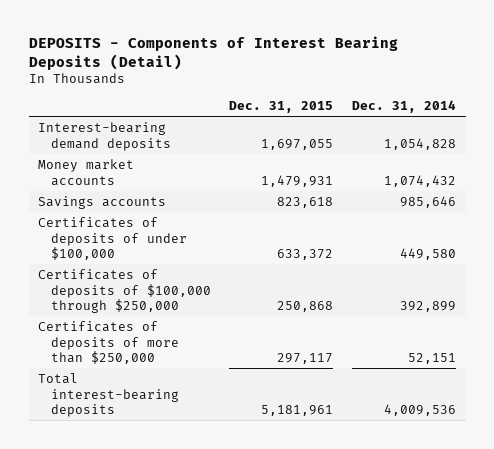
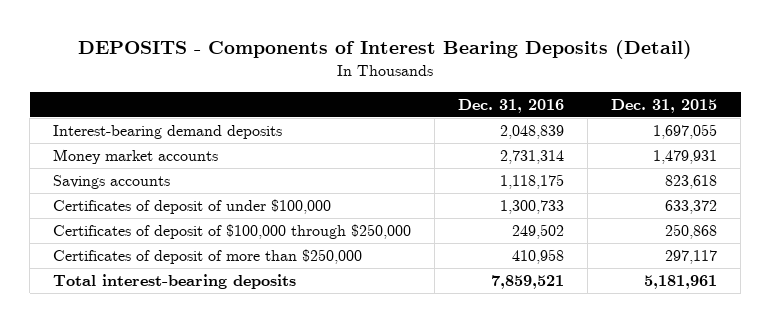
[352,100,457,114] Dec. 31, 2014 -> none
none -> [458,98,565,113] Dec. 31, 2016
[37,216,187,261] Certificates of deposits of under $100,000 -> [53,199,332,215] Certificates of deposit of under $100,000
[37,268,211,314] Certificates of deposits of $100,000 through $250,000 -> [53,224,412,240] Certificates of deposit of $100,000 through $250,000
[37,320,179,365] Certificates of deposits of more than $250,000 -> [53,249,363,265] Certificates of deposit of more than $250,000

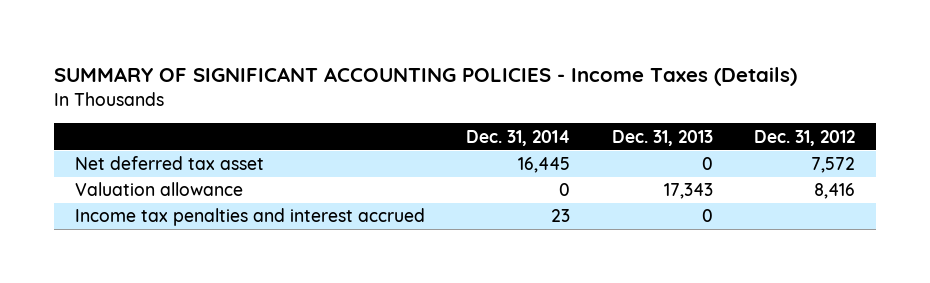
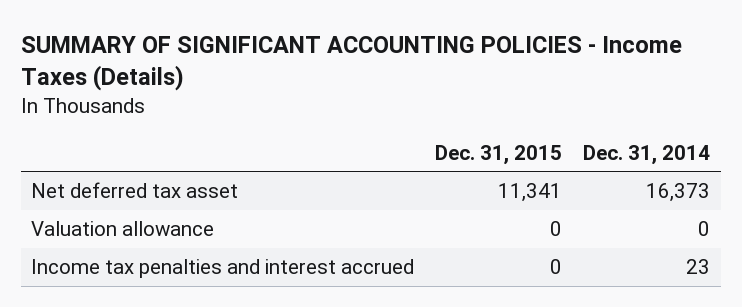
[611,129,713,146] Dec. 31, 2013 -> none
[753,129,855,146] Dec. 31, 2012 -> none
none -> [435,144,563,165] Dec. 31, 2015
[518,157,571,174] 16,445 -> [646,183,711,203] 16,373

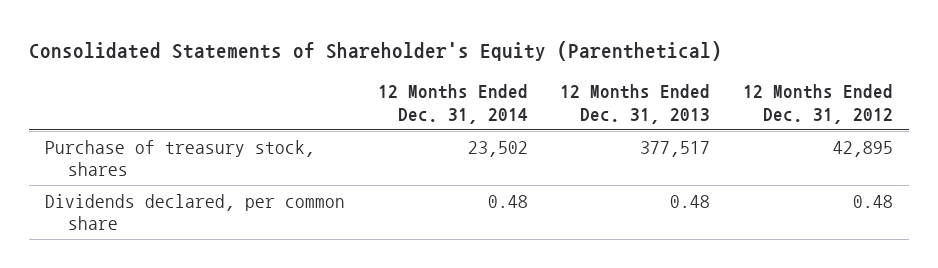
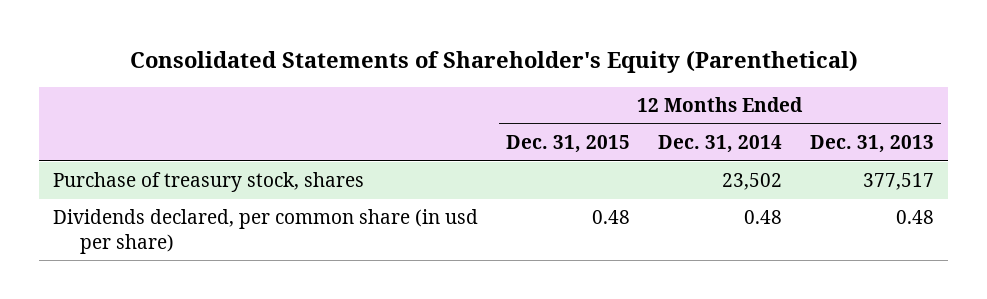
[743,84,894,124] 12 Months Ended Dec. 31, 2012 -> none
none -> [506,135,631,154] Dec. 31, 2015
[44,193,345,231] Dividends declared, per common share -> [52,209,478,254] Dividends declared, per common share (in usd per share)

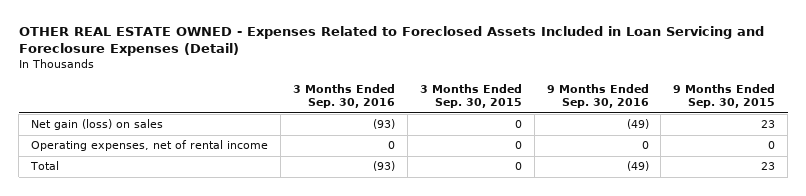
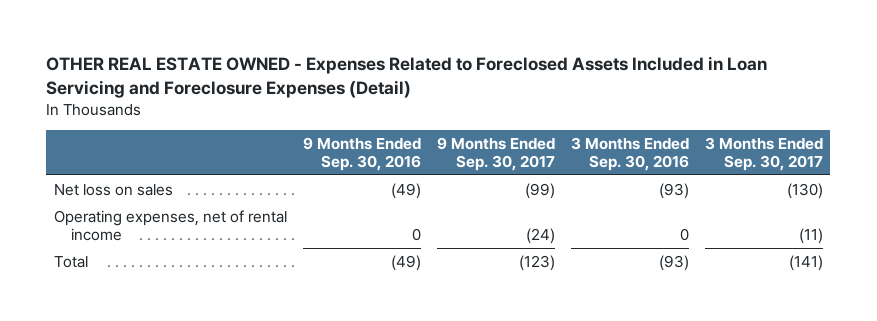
[419,84,522,109] 3 Months Ended Sep. 30, 2015 -> none
[673,84,776,109] 9 Months Ended Sep. 30, 2015 -> none
none -> [436,137,555,172] 9 Months Ended Sep. 30, 2017
none -> [704,137,823,172] 3 Months Ended Sep. 30, 2017
[31,119,164,131] Net gain (loss) on sales -> [54,183,174,196] Net loss on sales

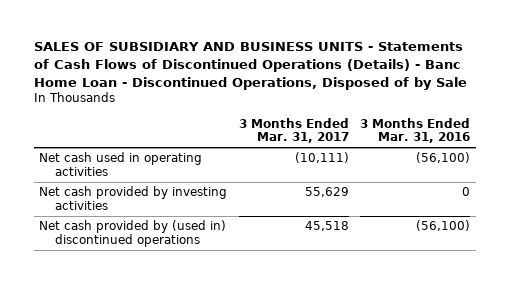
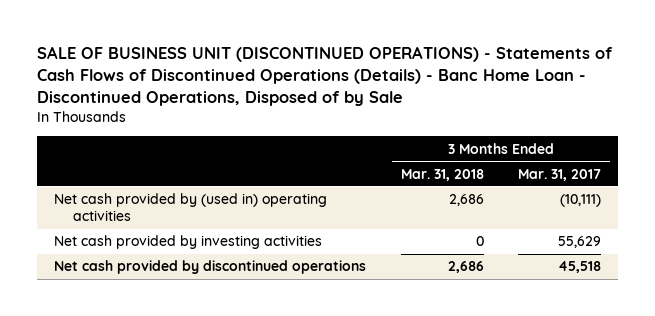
[33,42,467,90] SALES OF SUBSIDIARY AND BUSINESS UNITS - Statements of Cash Flows of Discontinued Operations (Details) - Banc Home Loan - Discontinued Operations, Disposed of by Sale -> [36,45,613,106] SALE OF BUSINESS UNIT (DISCONTINUED OPERATIONS) - Statements of Cash Flows of Discontinued Operations (Details) - Banc Home Loan - Discontinued Operations, Disposed of by Sale
[360,117,471,144] 3 Months Ended Mar. 31, 2016 -> none
none -> [400,168,484,181] Mar. 31, 2018
[39,152,203,177] Net cash used in operating activities -> [54,193,328,222] Net cash provided by (used in) operating activities
[39,220,227,248] Net cash provided by (used in) discontinued operations -> [54,260,367,275] Net cash provided by discontinued operations

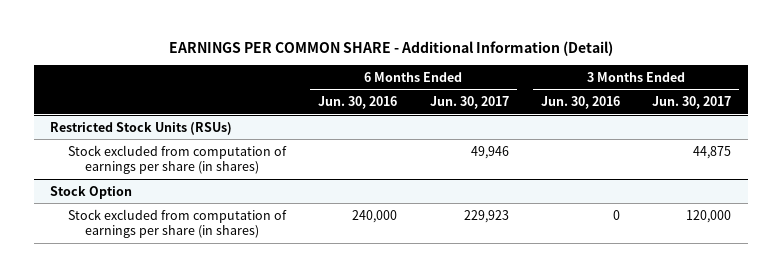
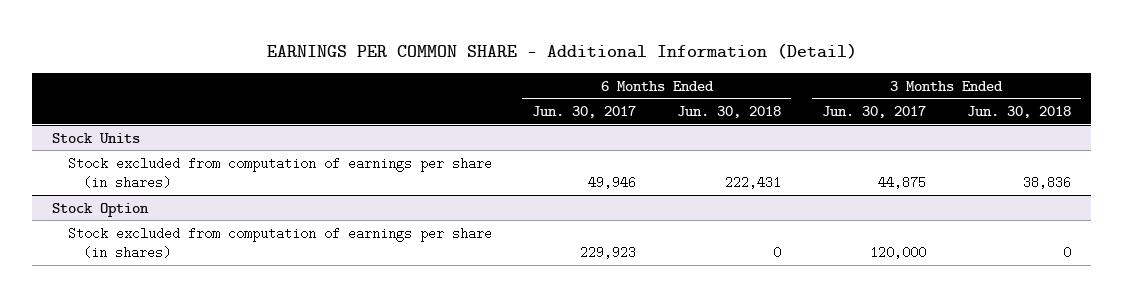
[318,96,398,110] Jun. 30, 2016 -> none
[540,96,620,110] Jun. 30, 2016 -> none
none -> [677,106,782,119] Jun. 30, 2018
none -> [966,106,1071,119] Jun. 30, 2018
[50,121,233,135] Restricted Stock Units (RSUs) -> [52,132,141,143] Stock Units

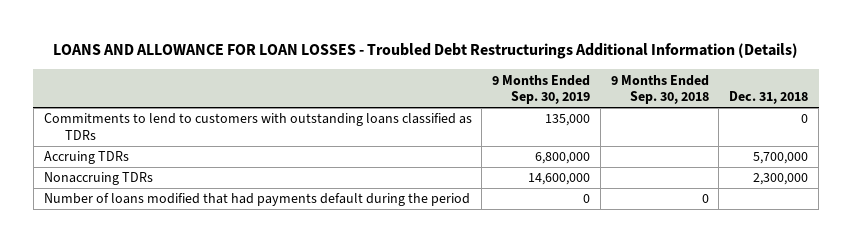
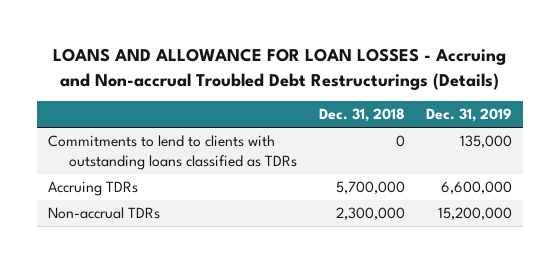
[52,43,798,60] LOANS AND ALLOWANCE FOR LOAN LOSSES - Troubled Debt Restructurings Additional Information (Details) -> [53,48,507,90] LOANS AND ALLOWANCE FOR LOAN LOSSES - Accruing and Non-accrual Troubled Debt Restructurings (Details)
[492,74,591,105] 9 Months Ended Sep. 30, 2019 -> none
[610,74,709,105] 9 Months Ended Sep. 30, 2018 -> none
none -> [426,108,513,123] Dec. 31, 2019
[43,113,472,140] Commitments to lend to customers with outstanding loans classified as TDRs -> [48,135,298,171] Commitments to lend to clients with outstanding loans classified as TDRs
[43,193,470,207] Number of loans modified that had payments default during the period -> none
[43,172,153,186] Nonaccruing TDRs -> [48,207,161,220] Non-accrual TDRs

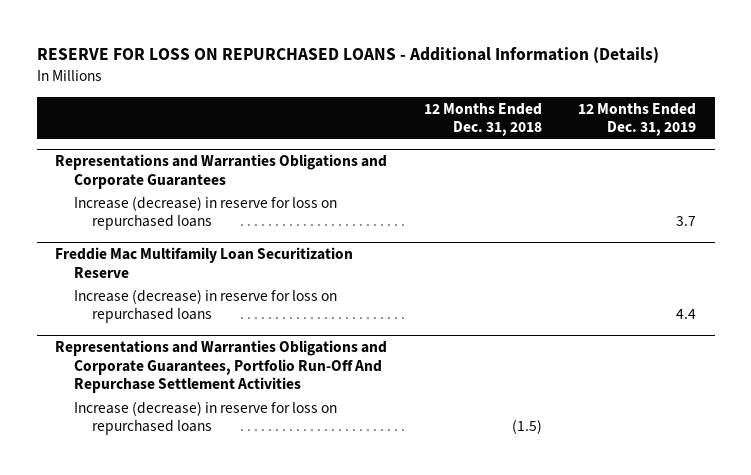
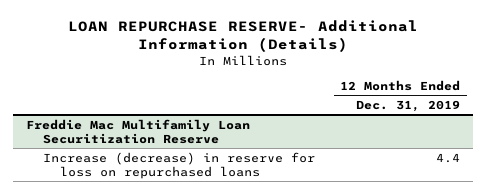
[36,47,659,64] RESERVE FOR LOSS ON REPURCHASED LOANS - Additional Information (Details) -> [68,20,419,53] LOAN REPURCHASE RESERVE- Additional Information (Details)
[423,102,542,137] 12 Months Ended Dec. 31, 2018 -> none
[54,154,387,189] Representations and Warranties Obligations and Corporate Guarantees -> none
[73,195,337,231] Increase (decrease) in reserve for loss on repurchased loans -> none
[54,340,387,394] Representations and Warranties Obligations and Corporate Guarantees, Portfolio Run-Off And Repurchase Settlement Activities -> none
[73,400,337,436] Increase (decrease) in reserve for loss on repurchased loans -> none

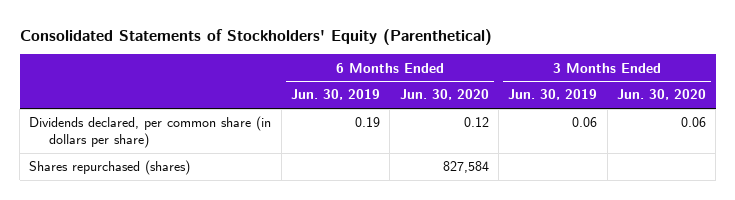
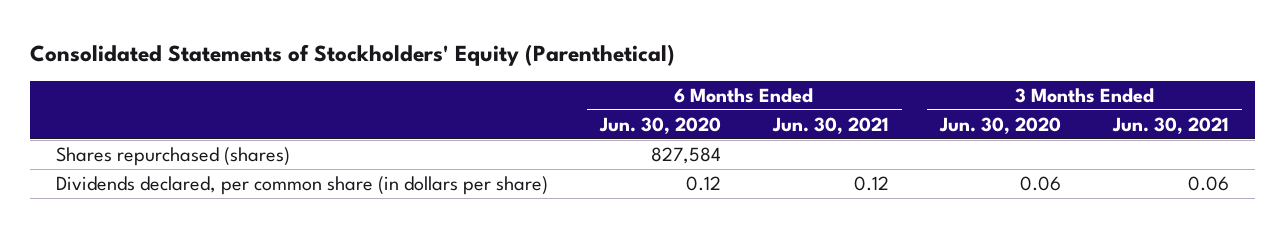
[291,89,381,101] Jun. 30, 2019 -> none
[508,89,598,101] Jun. 30, 2019 -> none
none -> [771,116,889,134] Jun. 30, 2021
none -> [1112,116,1230,134] Jun. 30, 2021
[29,116,272,148] Dividends declared, per common share (in dollars per share) -> [56,175,549,195] Dividends declared, per common share (in dollars per share)

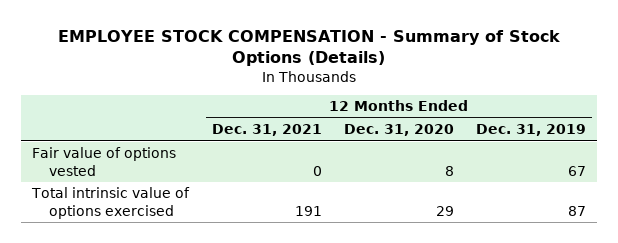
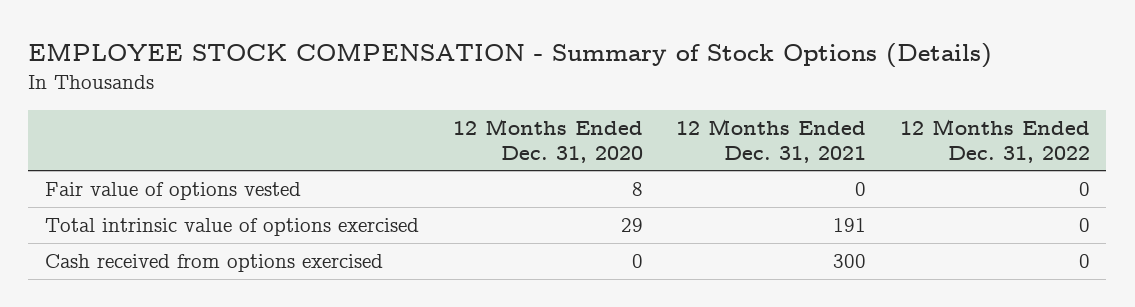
[476,124,587,137] Dec. 31, 2019 -> none
none -> [899,119,1090,163] 12 Months Ended Dec. 31, 2022
none -> [44,254,383,273] Cash received from options exercised

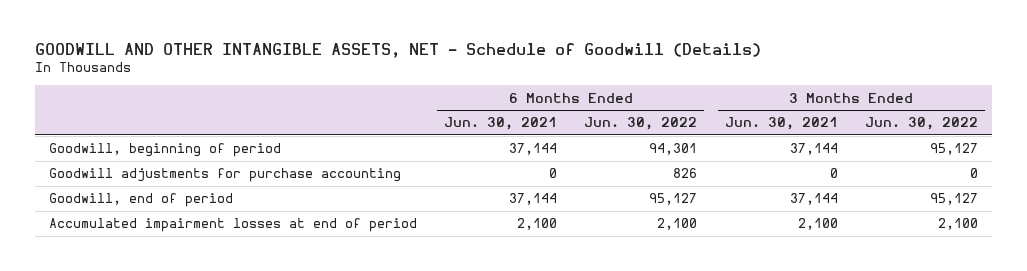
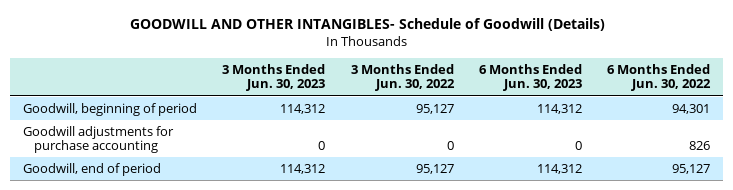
[34,42,761,58] GOODWILL AND OTHER INTANGIBLE ASSETS, NET - Schedule of Goodwill (Details) -> [129,18,605,32] GOODWILL AND OTHER INTANGIBLES- Schedule of Goodwill (Details)
[443,117,557,131] Jun. 30, 2021 -> none
[724,117,838,131] Jun. 30, 2021 -> none
none -> [222,64,326,92] 3 Months Ended Jun. 30, 2023
none -> [478,64,582,92] 6 Months Ended Jun. 30, 2023
[48,218,417,233] Accumulated impairment losses at end of period -> none

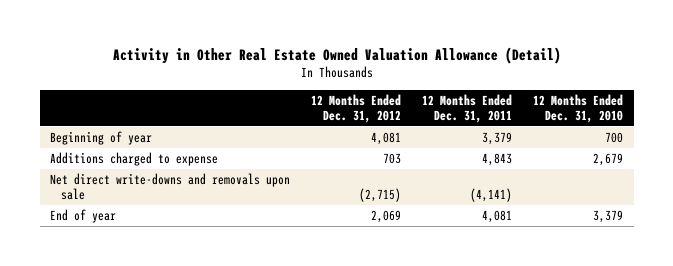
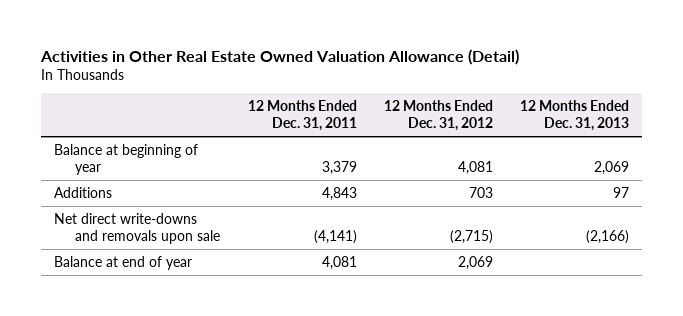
[112,46,561,64] Activity in Other Real Estate Owned Valuation Allowance (Detail) -> [39,48,519,65] Activities in Other Real Estate Owned Valuation Allowance (Detail)
[533,93,624,123] 12 Months Ended Dec. 31, 2010 -> none
none -> [519,100,629,132] 12 Months Ended Dec. 31, 2013
[50,131,153,146] Beginning of year -> [54,143,199,176] Balance at beginning of year
[50,152,219,167] Additions charged to expense -> [54,186,113,198] Additions
[50,209,117,224] End of year -> [54,255,193,270] Balance at end of year

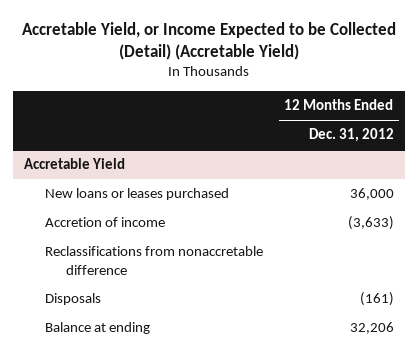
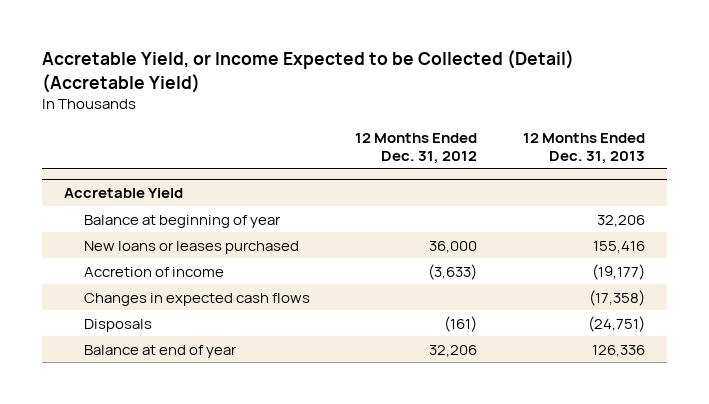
none -> [522,132,645,165] 12 Months Ended Dec. 31, 2013
none -> [84,214,282,228] Balance at beginning of year
[44,246,263,275] Reclassifications from nonaccretable difference -> none
none -> [84,292,311,306] Changes in expected cash flows
[44,322,150,335] Balance at ending -> [84,344,238,358] Balance at end of year

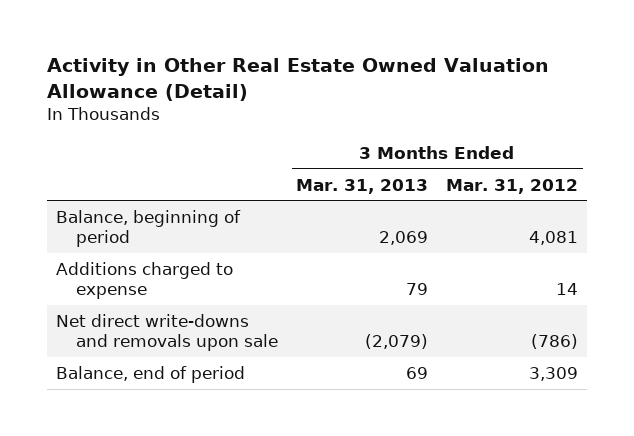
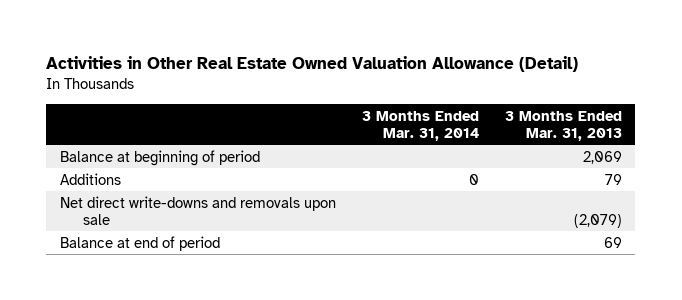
[46,58,549,101] Activity in Other Real Estate Owned Valuation Allowance (Detail) -> [46,56,579,73] Activities in Other Real Estate Owned Valuation Allowance (Detail)
[446,178,579,194] Mar. 31, 2012 -> none
none -> [361,110,479,141] 3 Months Ended Mar. 31, 2014
[55,209,241,248] Balance, beginning of period -> [59,149,260,166] Balance at beginning of period
[55,261,233,300] Additions charged to expense -> [59,172,121,185] Additions
[55,365,245,383] Balance, end of period -> [59,235,220,251] Balance at end of period

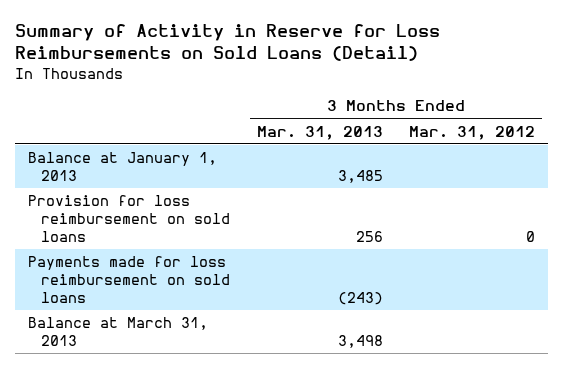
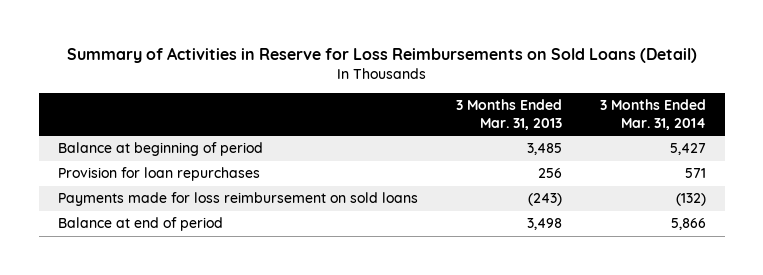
[14,24,440,62] Summary of Activity in Reserve for Loss Reimbursements on Sold Loans (Detail) -> [66,47,697,64] Summary of Activities in Reserve for Loss Reimbursements on Sold Loans (Detail)
[409,125,536,140] Mar. 31, 2012 -> none
none -> [599,99,706,130] 3 Months Ended Mar. 31, 2014
[28,152,218,181] Balance at January 1, 2013 -> [57,142,263,157] Balance at beginning of period
[28,195,231,242] Provision for loss reimbursement on sold loans -> [57,167,260,182] Provision for loan repurchases
[28,317,209,346] Balance at March 31, 2013 -> [57,217,223,232] Balance at end of period

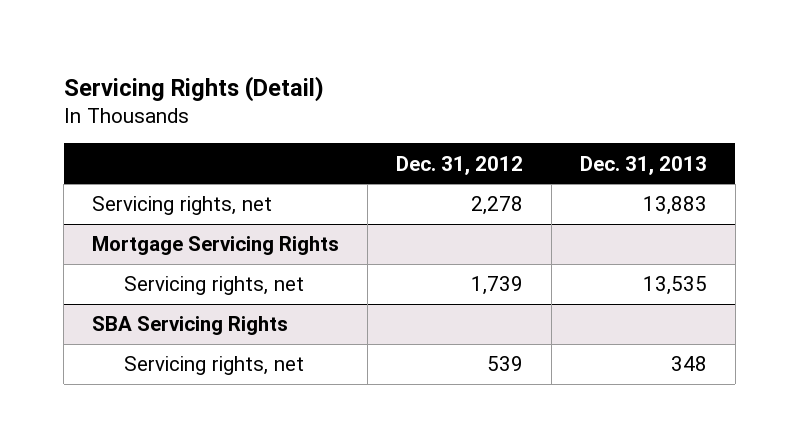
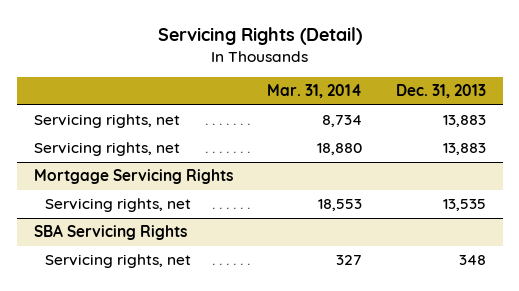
[396,155,524,175] Dec. 31, 2012 -> none
none -> [266,84,362,99] Mar. 31, 2014
none -> [33,142,180,157] Servicing rights, net

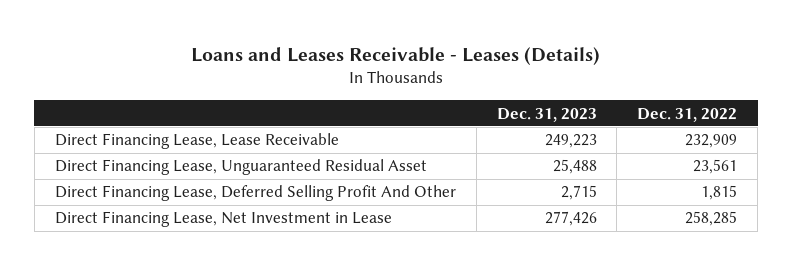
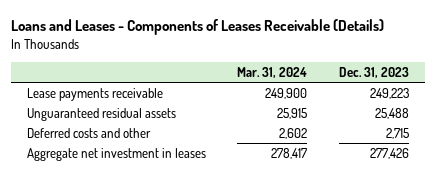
[191,46,601,65] Loans and Leases Receivable - Leases (Details) -> [10,19,384,36] Loans and Leases - Components of Leases Receivable (Details)
[637,107,738,122] Dec. 31, 2022 -> none
none -> [237,66,308,78] Mar. 31, 2024
[54,133,339,150] Direct Financing Lease, Lease Receivable -> [26,87,163,101] Lease payments receivable
[54,159,427,176] Direct Financing Lease, Unguaranteed Residual Asset -> [26,107,176,121] Unguaranteed residual assets
[54,185,456,202] Direct Financing Lease, Deferred Selling Profit And Other -> [26,127,151,138] Deferred costs and other
[54,211,392,228] Direct Financing Lease, Net Investment in Lease -> [26,147,206,161] Aggregate net investment in leases

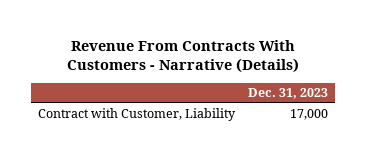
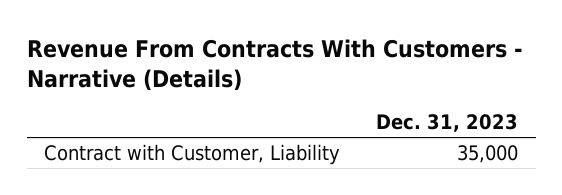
[290,109,329,121] 17,000 -> [456,145,518,164] 35,000

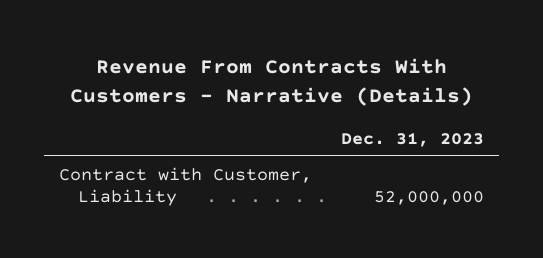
[456,145,518,164] 35,000 -> [374,191,485,206] 52,000,000

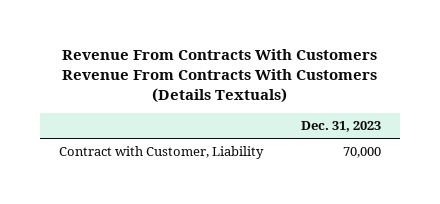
[69,58,473,106] Revenue From Contracts With Customers - Narrative (Details) -> [61,48,377,104] Revenue From Contracts With Customers Revenue From Contracts With Customers (Details Textuals)
[374,191,485,206] 52,000,000 -> [342,147,381,159] 70,000

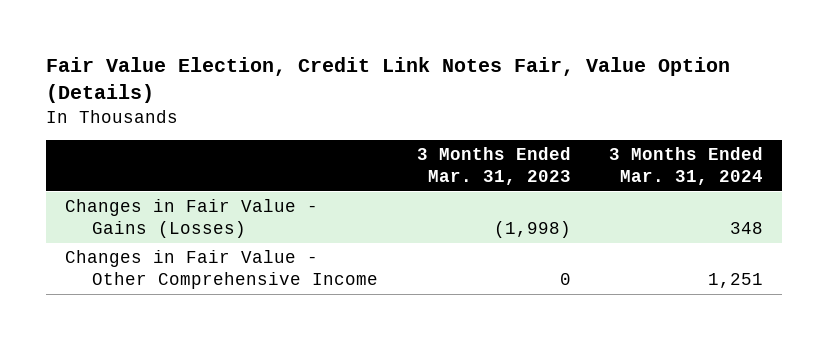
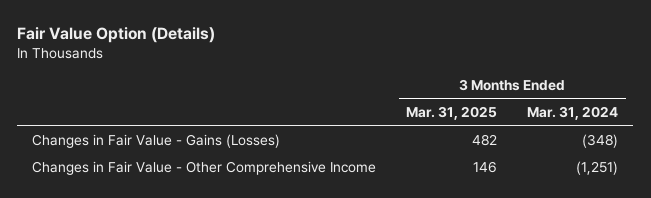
[45,57,730,104] Fair Value Election, Credit Link Notes Fair, Value Option (Details) -> [17,26,216,43] Fair Value Option (Details)
[416,146,571,185] 3 Months Ended Mar. 31, 2023 -> none
none -> [406,106,498,121] Mar. 31, 2025
[729,222,763,235] 348 -> [582,134,619,149] (348)
[707,273,763,289] 1,251 -> [576,161,619,176] (1,251)

